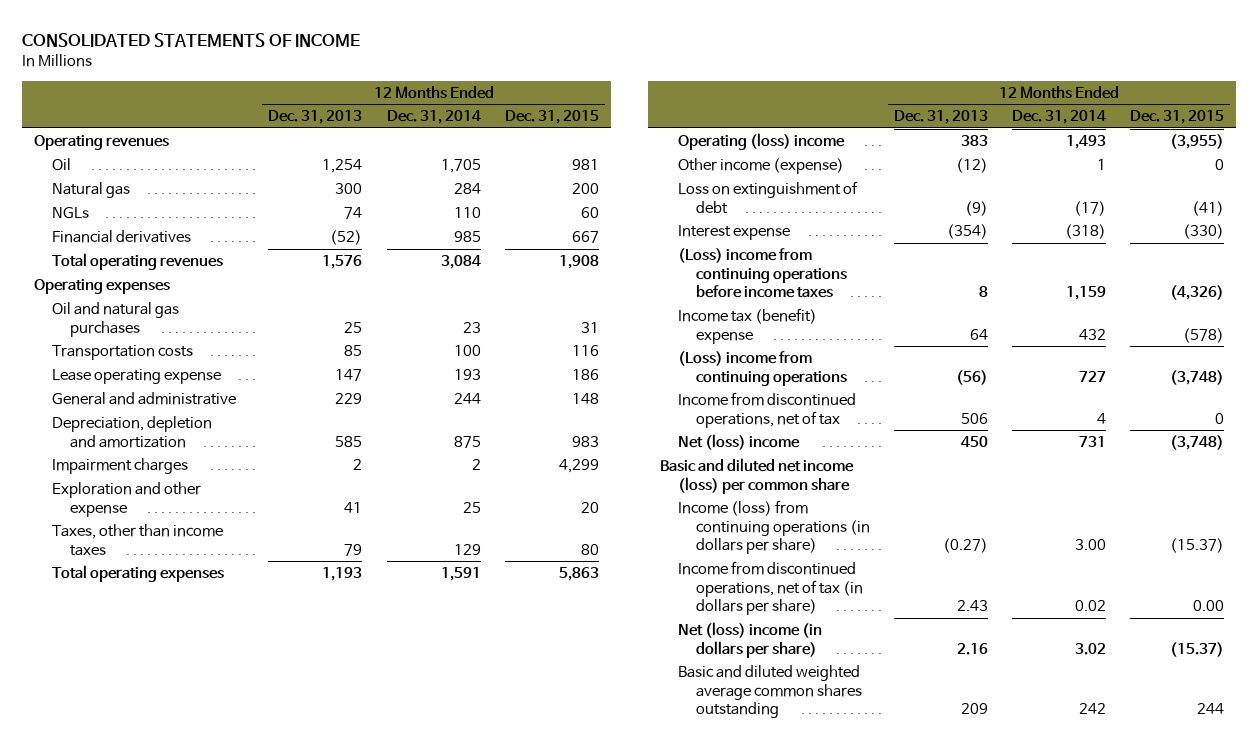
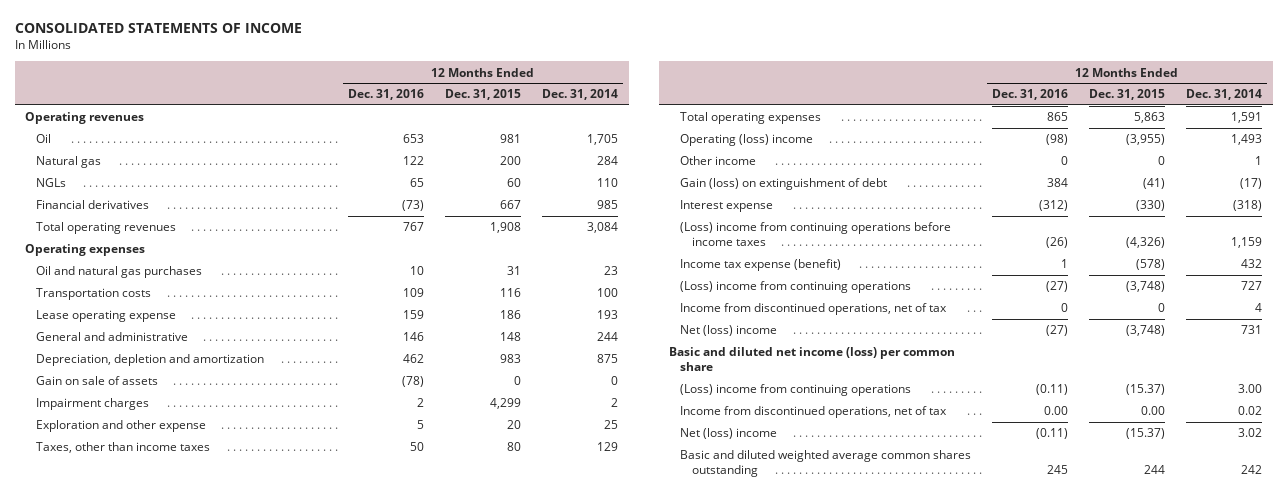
[268,110,363,125] Dec. 31, 2013 -> none
none -> [348,89,425,101] Dec. 31, 2016
none -> [36,376,159,386] Gain on sale of assets
[678,158,845,175] Other income (expense) -> [680,156,757,166] Other income
[678,181,859,214] Loss on extinguishment of debt -> [680,178,888,191] Gain (loss) on extinguishment of debt
[678,308,818,344] Income tax (benefit) expense -> [680,259,842,272] Income tax expense (benefit)
[678,500,870,555] Income (loss) from continuing operations (in dollars per share) -> [680,384,912,397] (Loss) income from continuing operations
[678,561,863,616] Income from discontinued operations, net of tax (in dollars per share) -> [680,406,948,419] Income from discontinued operations, net of tax
[678,622,823,658] Net (loss) income (in dollars per share) -> [680,428,778,440] Net (loss) income

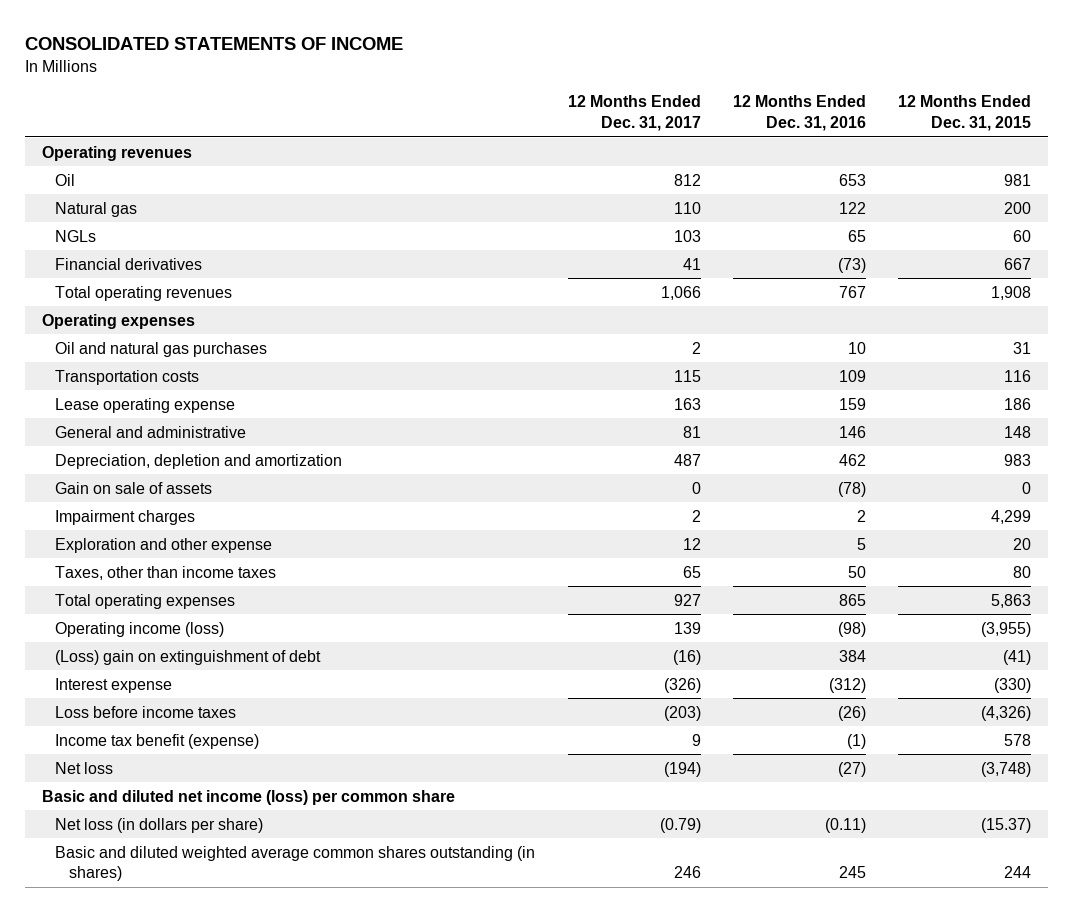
[542,89,619,101] Dec. 31, 2014 -> none
none -> [567,95,701,132] 12 Months Ended Dec. 31, 2017
[680,156,757,166] Other income -> none
[680,134,814,147] Operating (loss) income -> [55,621,225,637] Operating income (loss)
[680,178,888,191] Gain (loss) on extinguishment of debt -> [55,649,322,665] (Loss) gain on extinguishment of debt
[680,281,912,294] (Loss) income from continuing operations -> none
[680,303,948,316] Income from discontinued operations, net of tax -> none
[680,222,952,247] (Loss) income from continuing operations before income taxes -> [55,705,237,718] Loss before income taxes
[680,259,842,272] Income tax expense (benefit) -> [55,733,260,749] Income tax benefit (expense)
[1061,259,1069,269] 1 -> [846,733,866,749] (1)
[1136,259,1166,271] (578) -> [1004,733,1032,746] 578
[680,325,778,337] Net (loss) income -> [55,761,114,774] Net loss
[680,384,912,397] (Loss) income from continuing operations -> none
[680,406,948,419] Income from discontinued operations, net of tax -> none
[680,428,778,440] Net (loss) income -> [55,817,264,833] Net loss (in dollars per share)
[680,450,972,478] Basic and diluted weighted average common shares outstanding -> [55,845,536,882] Basic and diluted weighted average common shares outstanding (in shares)

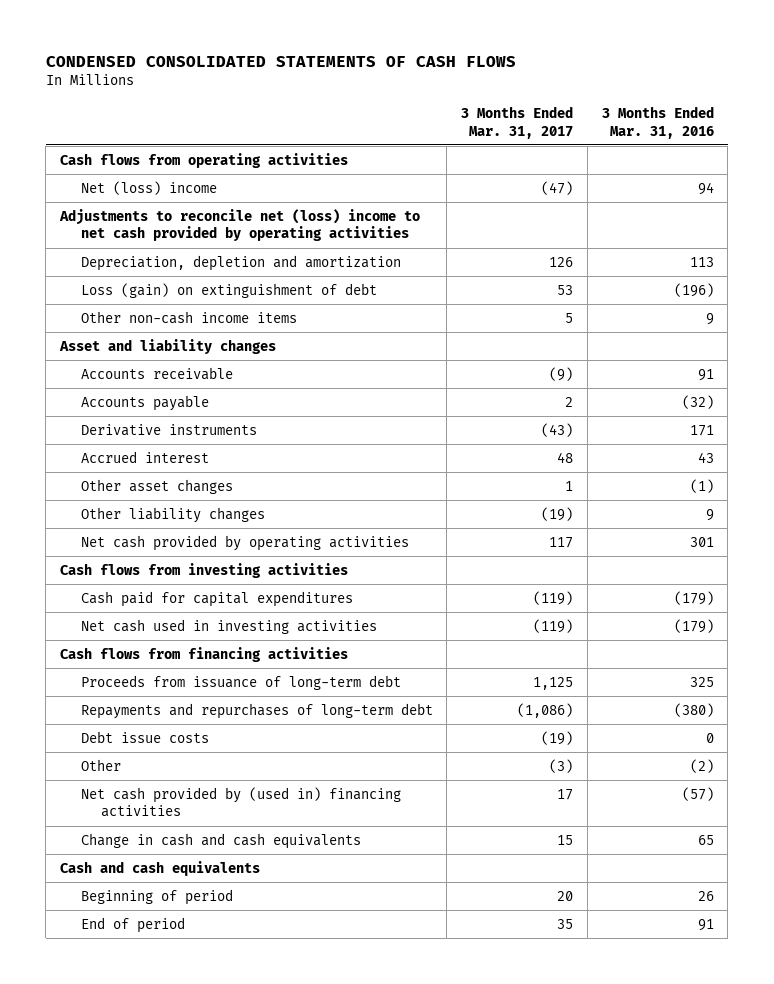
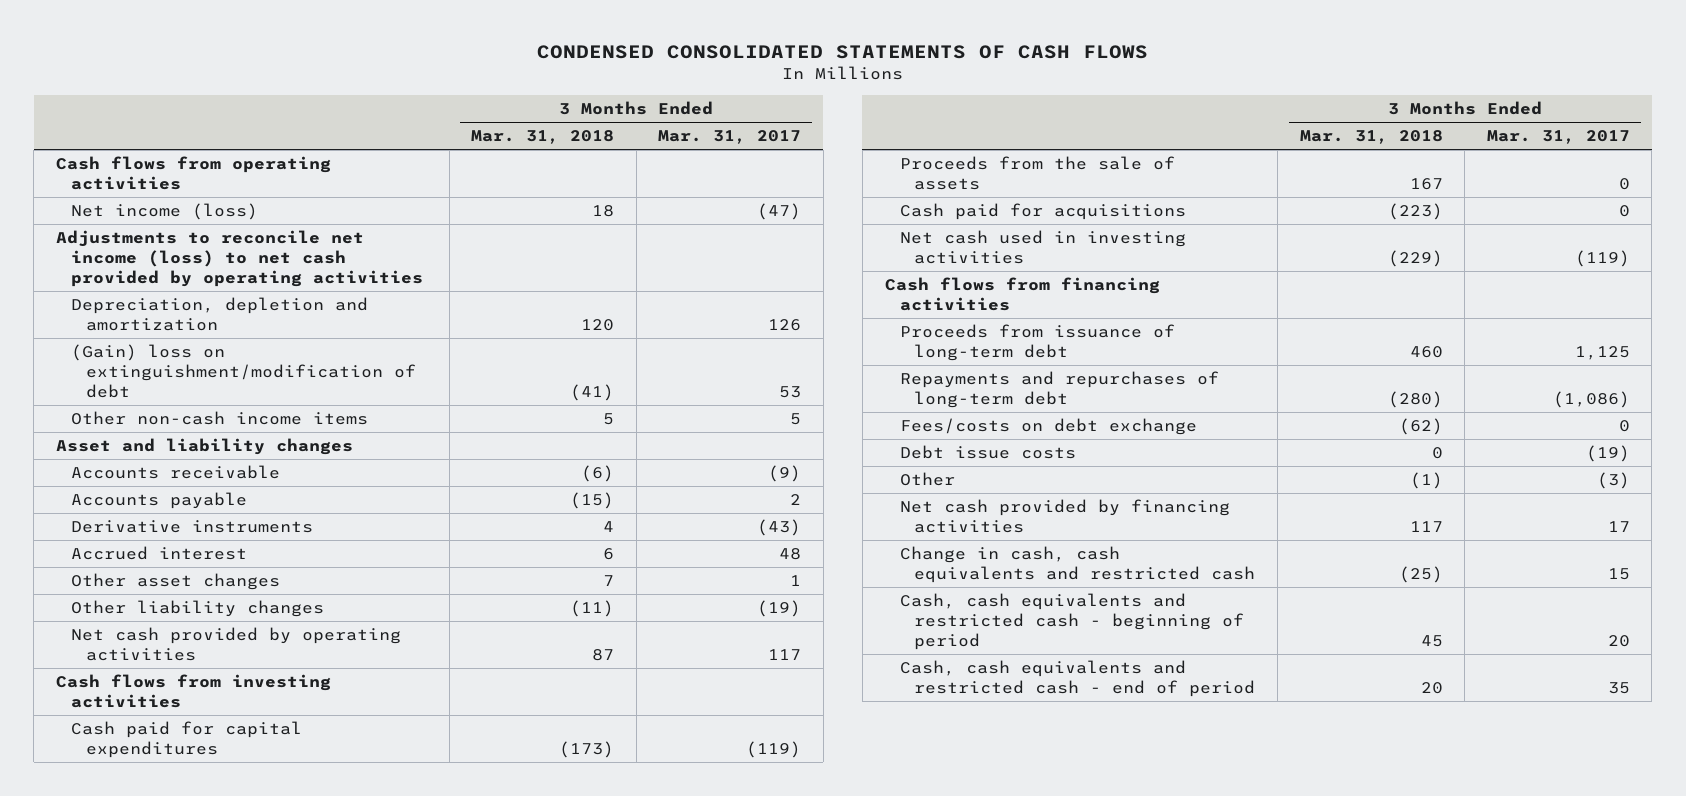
[601,106,714,139] 3 Months Ended Mar. 31, 2016 -> none
none -> [471,130,615,145] Mar. 31, 2018
[80,180,217,195] Net (loss) income -> [70,202,258,220] Net income (loss)
[59,208,421,242] Adjustments to reconcile net (loss) income to net cash provided by operating activities -> [56,229,423,288] Adjustments to reconcile net income (loss) to net cash provided by operating activities
[80,282,377,298] Loss (gain) on extinguishment of debt -> [70,343,416,399] (Gain) loss on extinguishment/modification of debt
none -> [899,155,1175,191] Proceeds from the sale of assets
none -> [899,202,1186,220] Cash paid for acquisitions
none -> [899,417,1197,435] Fees/costs on debt exchange
[60,860,261,876] Cash and cash equivalents -> none
[80,888,233,905] Beginning of period -> none
[80,916,185,933] End of period -> none
[80,786,401,818] Net cash provided by (used in) financing activities -> [899,498,1230,534] Net cash provided by financing activities
[80,832,361,849] Change in cash and cash equivalents -> [899,545,1256,584] Change in cash, cash equivalents and restricted cash
none -> [899,592,1245,651] Cash, cash equivalents and restricted cash - beginning of period
none -> [899,659,1256,698] Cash, cash equivalents and restricted cash - end of period

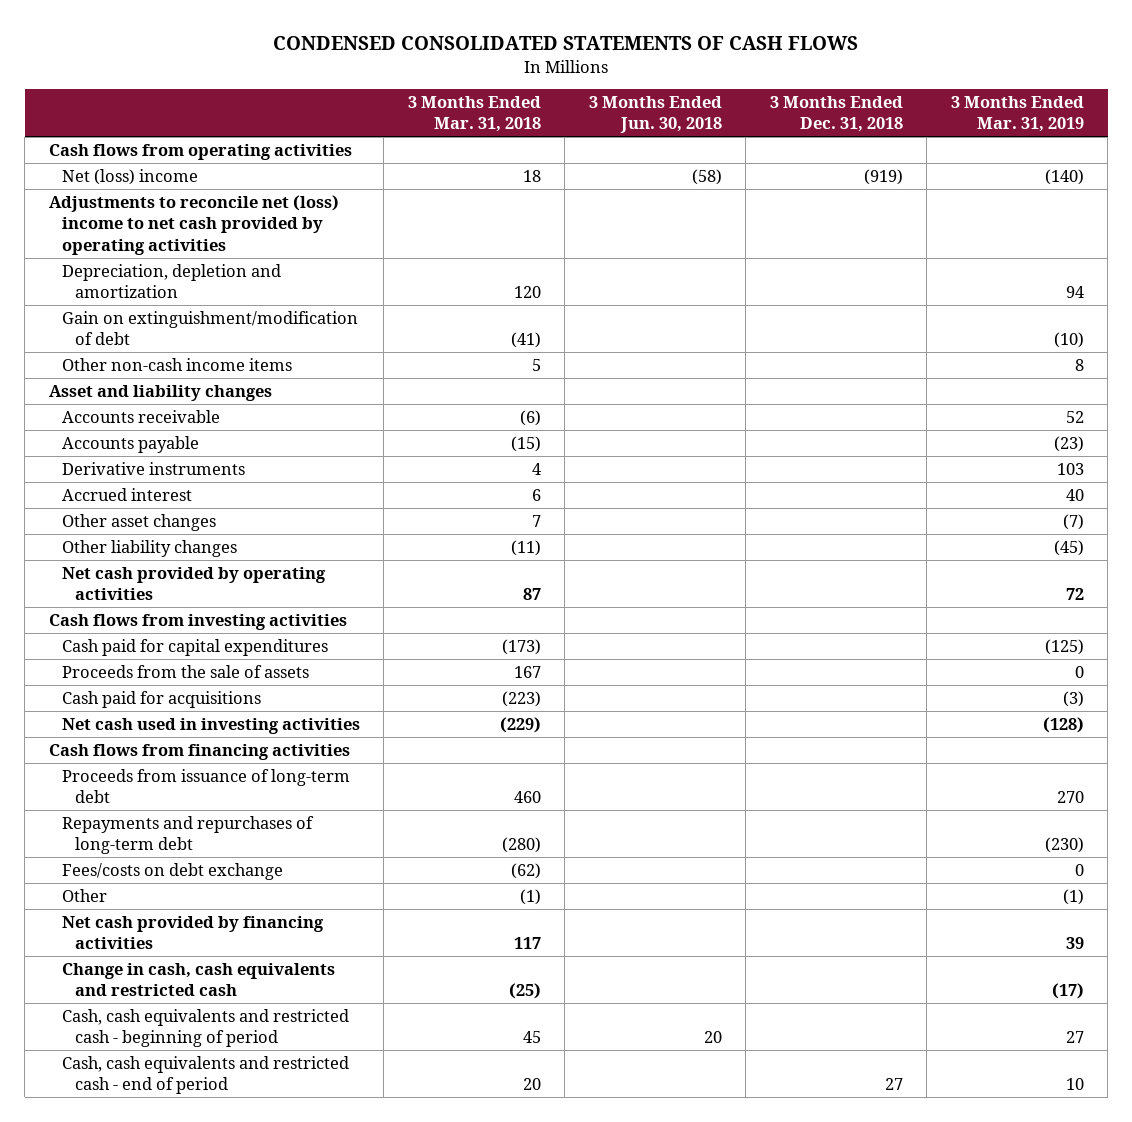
[658,130,802,145] Mar. 31, 2017 -> none
none -> [588,95,722,134] 3 Months Ended Jun. 30, 2018
none -> [769,95,903,133] 3 Months Ended Dec. 31, 2018
none -> [950,95,1084,133] 3 Months Ended Mar. 31, 2019
[70,202,258,220] Net income (loss) -> [61,168,198,185] Net (loss) income
[56,229,423,288] Adjustments to reconcile net income (loss) to net cash provided by operating activities -> [48,194,339,255] Adjustments to reconcile net (loss) income to net cash provided by operating activities
[70,343,416,399] (Gain) loss on extinguishment/modification of debt -> [61,310,358,346] Gain on extinguishment/modification of debt
[899,444,1076,459] Debt issue costs -> none

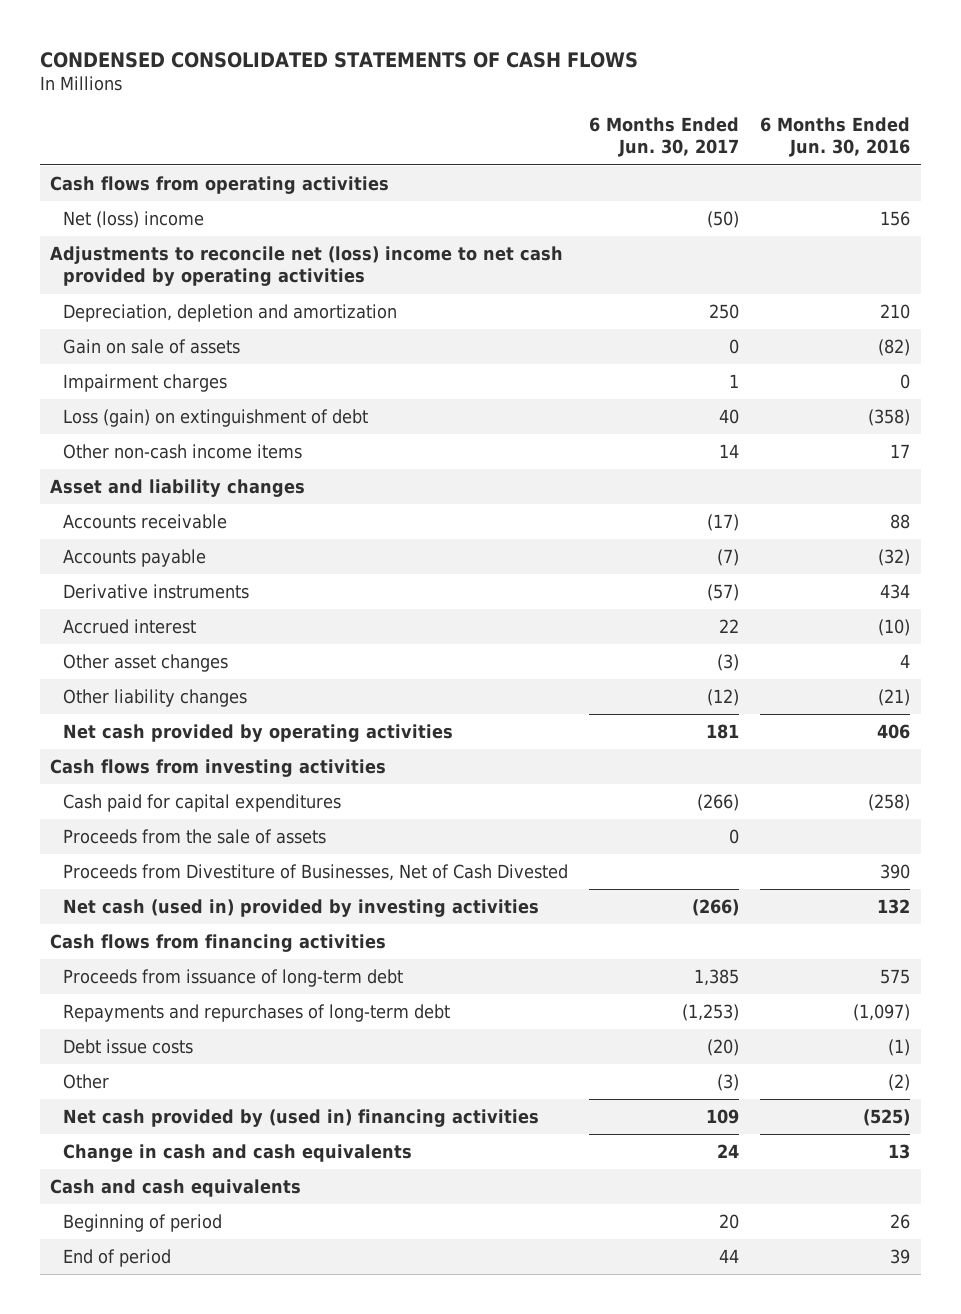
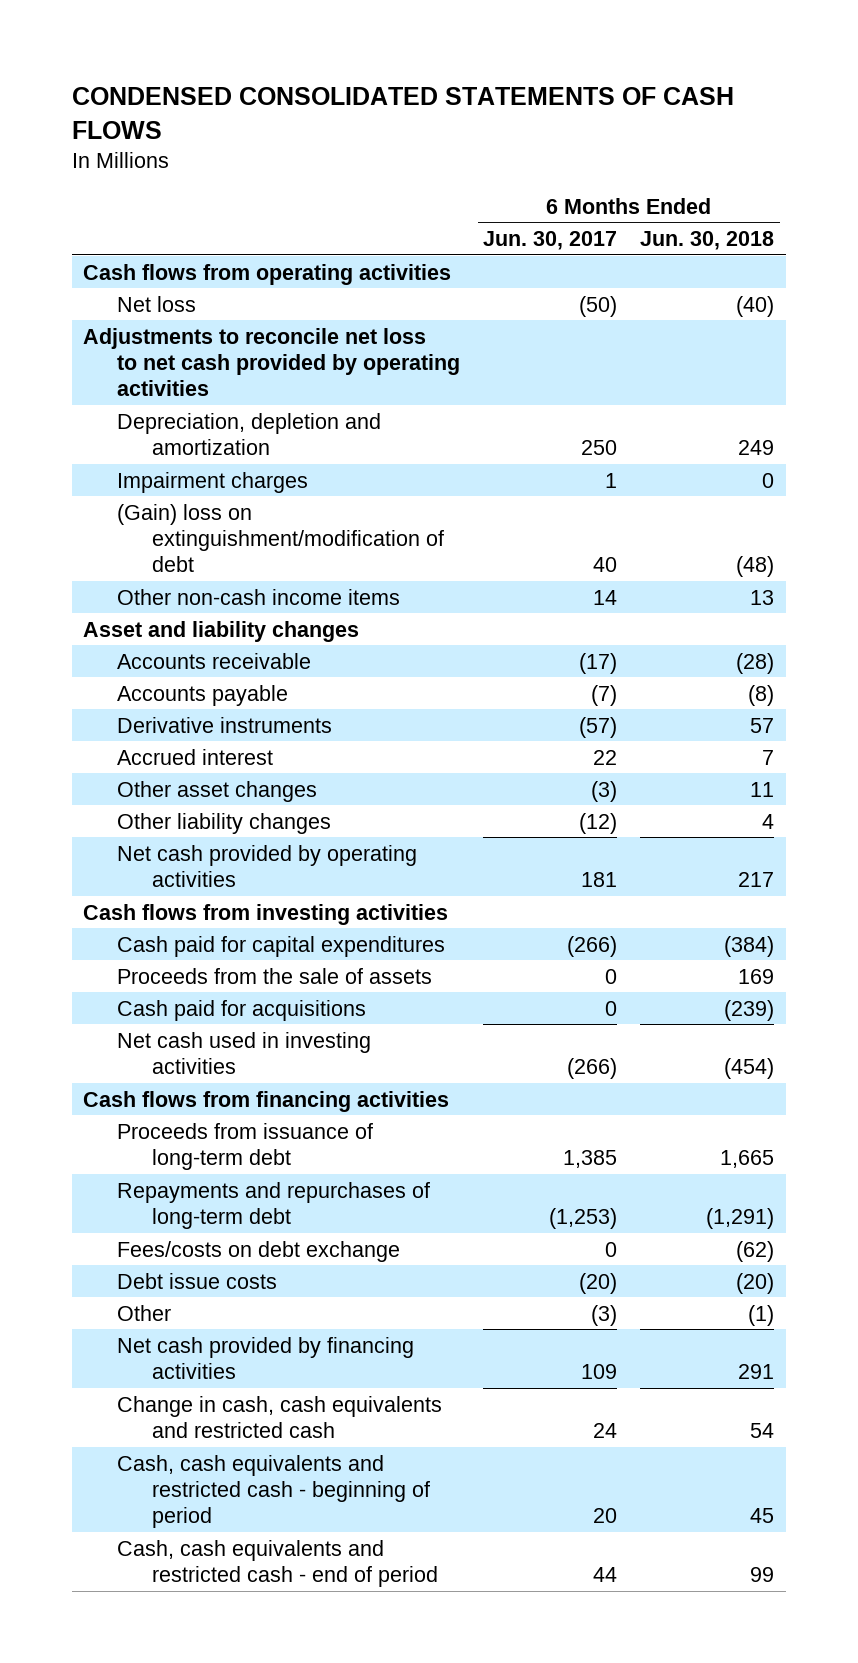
[760,116,911,158] 6 Months Ended Jun. 30, 2016 -> none
none -> [640,231,775,251] Jun. 30, 2018
[63,210,205,228] Net (loss) income -> [117,295,197,312] Net loss
[50,245,564,287] Adjustments to reconcile net (loss) income to net cash provided by operating activities -> [83,327,461,397] Adjustments to reconcile net loss to net cash provided by operating activities
[63,338,241,354] Gain on sale of assets -> none
[63,408,369,427] Loss (gain) on extinguishment of debt -> [117,503,444,573] (Gain) loss on extinguishment/modification of debt
[63,863,569,881] Proceeds from Divestiture of Businesses, Net of Cash Divested -> none
none -> [117,999,367,1021] Cash paid for acquisitions
[63,898,540,917] Net cash (used in) provided by investing activities -> [117,1031,372,1075] Net cash used in investing activities
none -> [117,1240,401,1262] Fees/costs on debt exchange
[50,1178,302,1197] Cash and cash equivalents -> none
[63,1213,223,1232] Beginning of period -> none
[63,1248,172,1267] End of period -> none
[63,1108,540,1127] Net cash provided by (used in) financing activities -> [117,1336,415,1380] Net cash provided by financing activities
[63,1143,413,1162] Change in cash and cash equivalents -> [117,1395,443,1439] Change in cash, cash equivalents and restricted cash
none -> [117,1454,430,1529] Cash, cash equivalents and restricted cash - beginning of period
none -> [117,1539,438,1588] Cash, cash equivalents and restricted cash - end of period

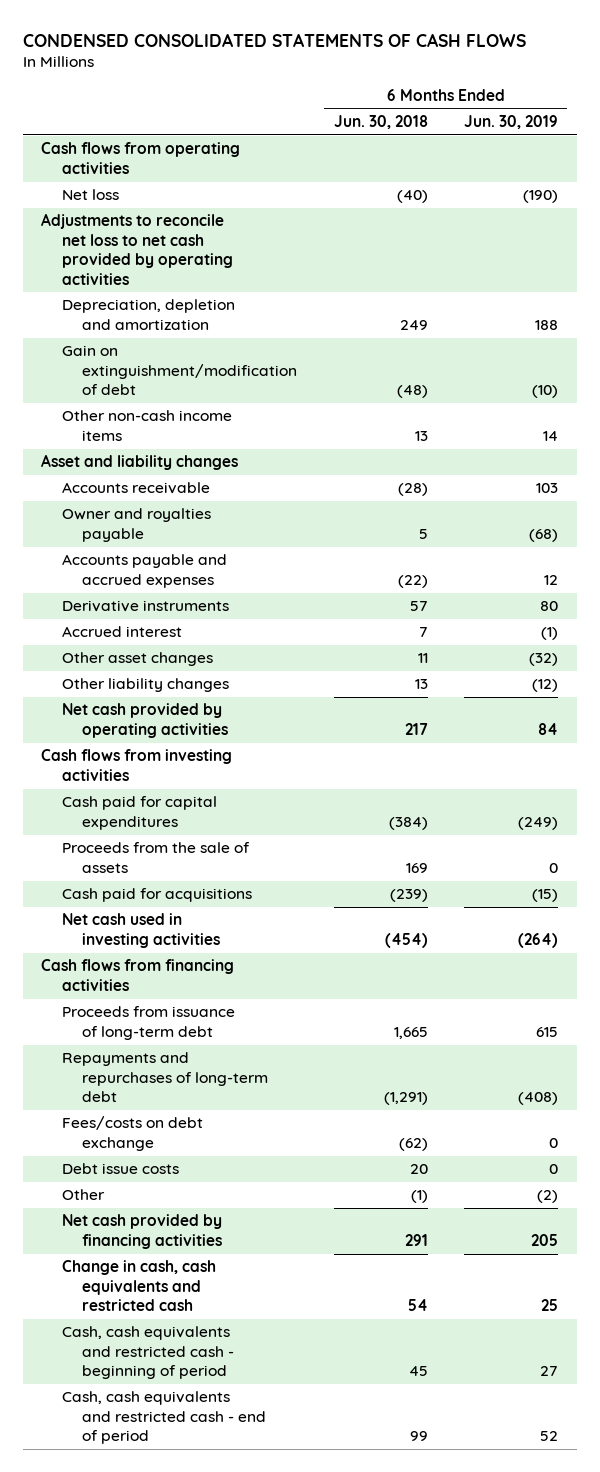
[483,231,618,251] Jun. 30, 2017 -> none
none -> [464,115,559,130] Jun. 30, 2019
[117,471,309,493] Impairment charges -> none
[117,503,444,573] (Gain) loss on extinguishment/modification of debt -> [61,345,297,396] Gain on extinguishment/modification of debt
[117,684,289,706] Accounts payable -> [61,508,211,542] Owner and royalties payable
[748,684,775,706] (8) -> [418,528,428,539] 5
none -> [61,554,227,588] Accounts payable and accrued expenses
[762,813,775,829] 4 -> [414,679,428,690] 13
[736,1272,775,1294] (20) -> [409,1164,428,1175] 20

